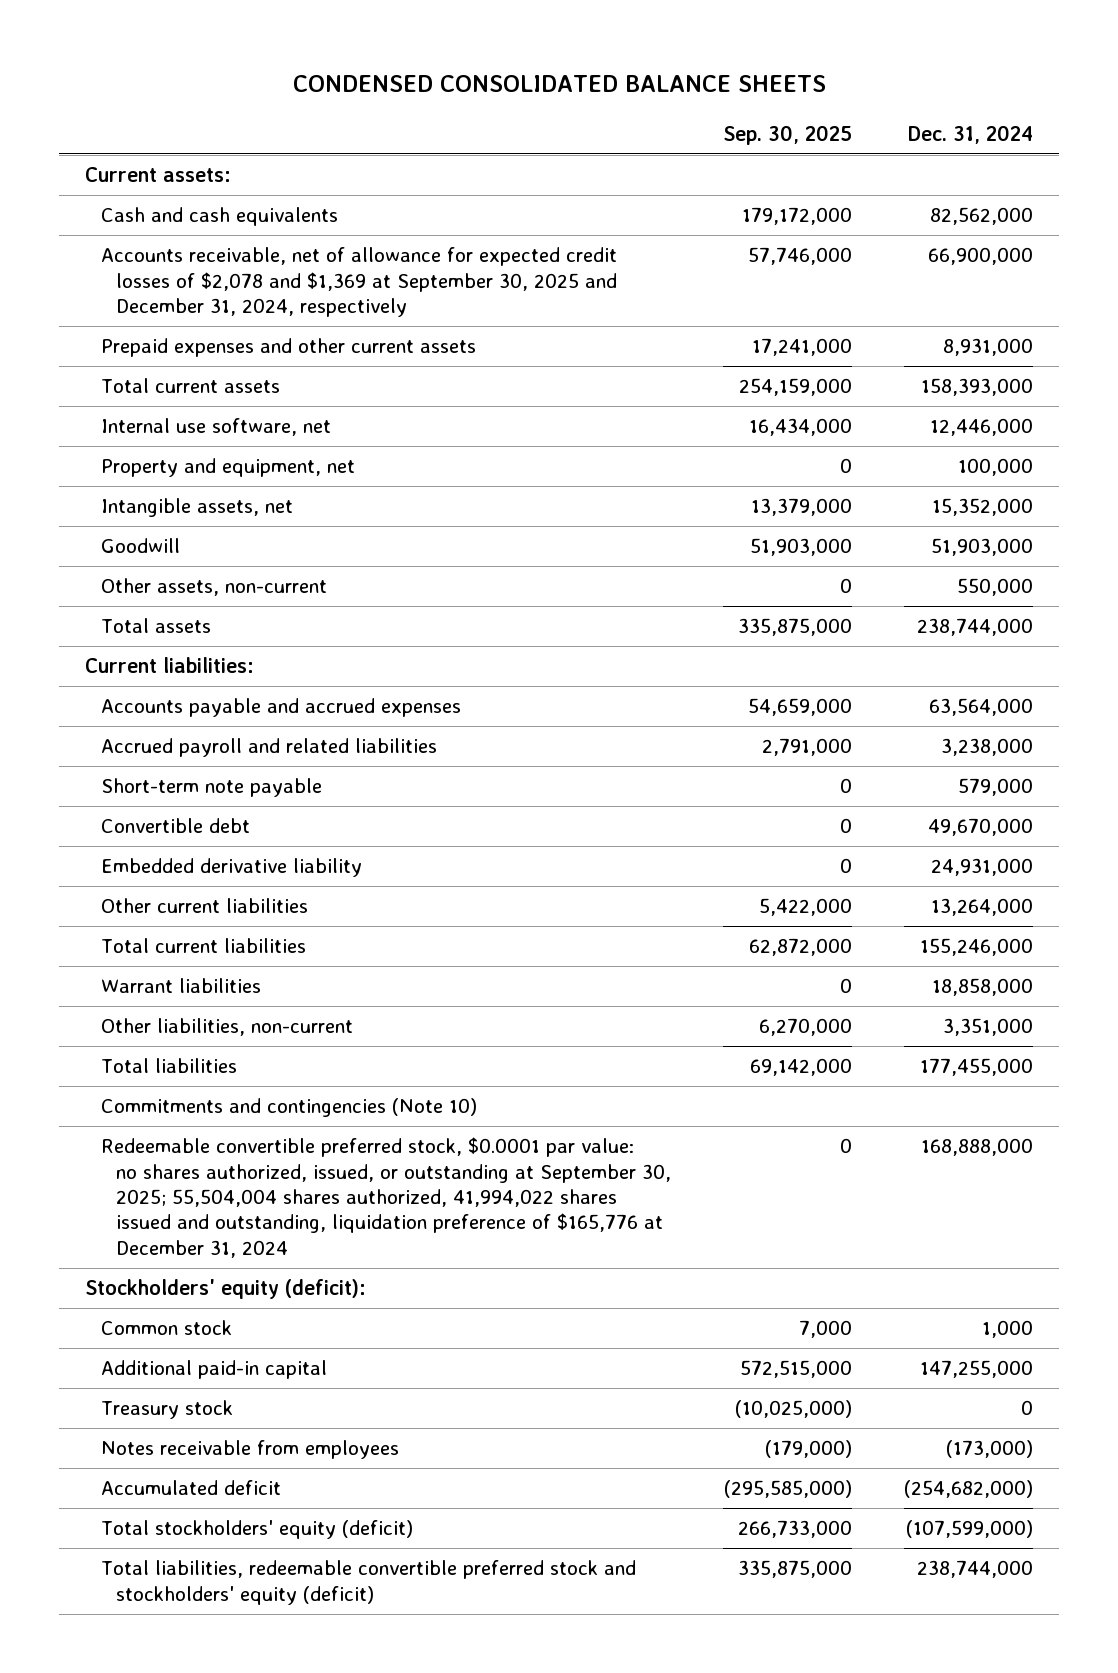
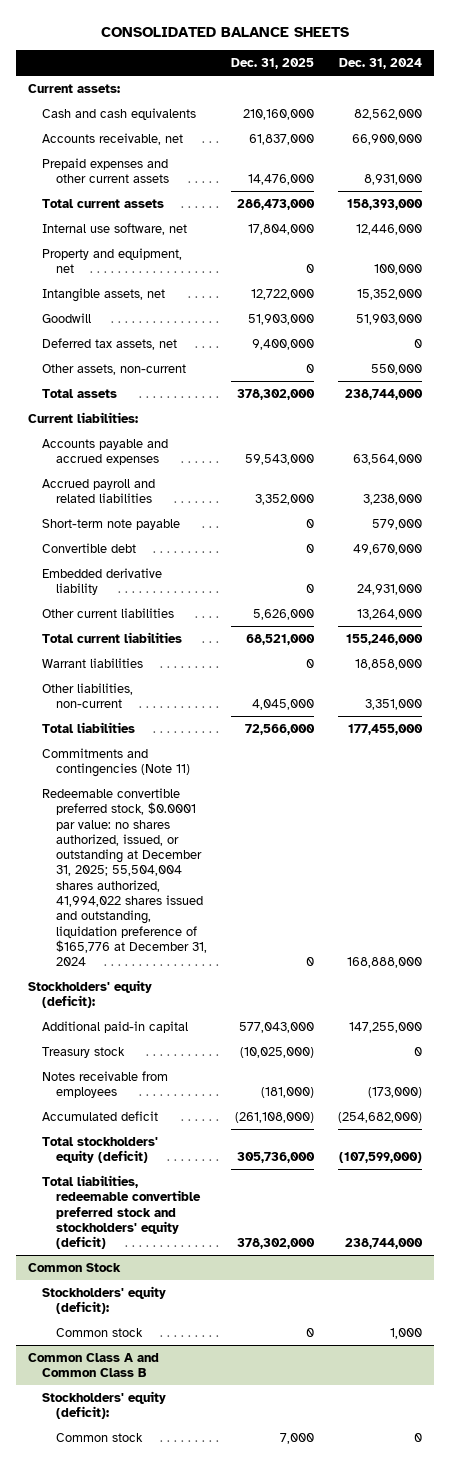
[292,75,826,93] CONDENSED CONSOLIDATED BALANCE SHEETS -> [101,26,350,37] CONSOLIDATED BALANCE SHEETS
[722,124,852,145] Sep. 30, 2025 -> none
none -> [230,57,314,69] Dec. 31, 2025
[100,247,617,317] Accounts receivable, net of allowance for expected credit losses of $2,078 and $1,369 at September 30, 2025 and December 31, 2024, respectively -> [42,133,184,146] Accounts receivable, net
none -> [42,338,178,351] Deferred tax assets, net
[100,1098,477,1118] Commitments and contingencies (Note 10) -> [42,748,191,778] Commitments and contingencies (Note 11)
[100,1137,671,1258] Redeemable convertible preferred stock, $0.0001 par value: no shares authorized, issued, or outstanding at September 30, 2025; 55,504,004 shares authorized, 41,994,022 shares issued and outstanding, liquidation preference of $165,776 at December 31, 2024 -> [42,788,208,967] Redeemable convertible preferred stock, $0.0001 par value: no shares authorized, issued, or outstanding at December 31, 2025; 55,504,004 shares authorized, 41,994,022 shares issued and outstanding, liquidation preference of $165,776 at December 31, 2024
[100,1320,232,1336] Common stock -> none
none -> [28,1263,122,1273] Common Stock
none -> [42,1286,167,1315] Stockholders' equity (deficit):
none -> [56,1328,144,1338] Common stock
none -> [28,1353,160,1378] Common Class A and Common Class B
none -> [42,1391,167,1420] Stockholders' equity (deficit):
none -> [56,1433,144,1443] Common stock

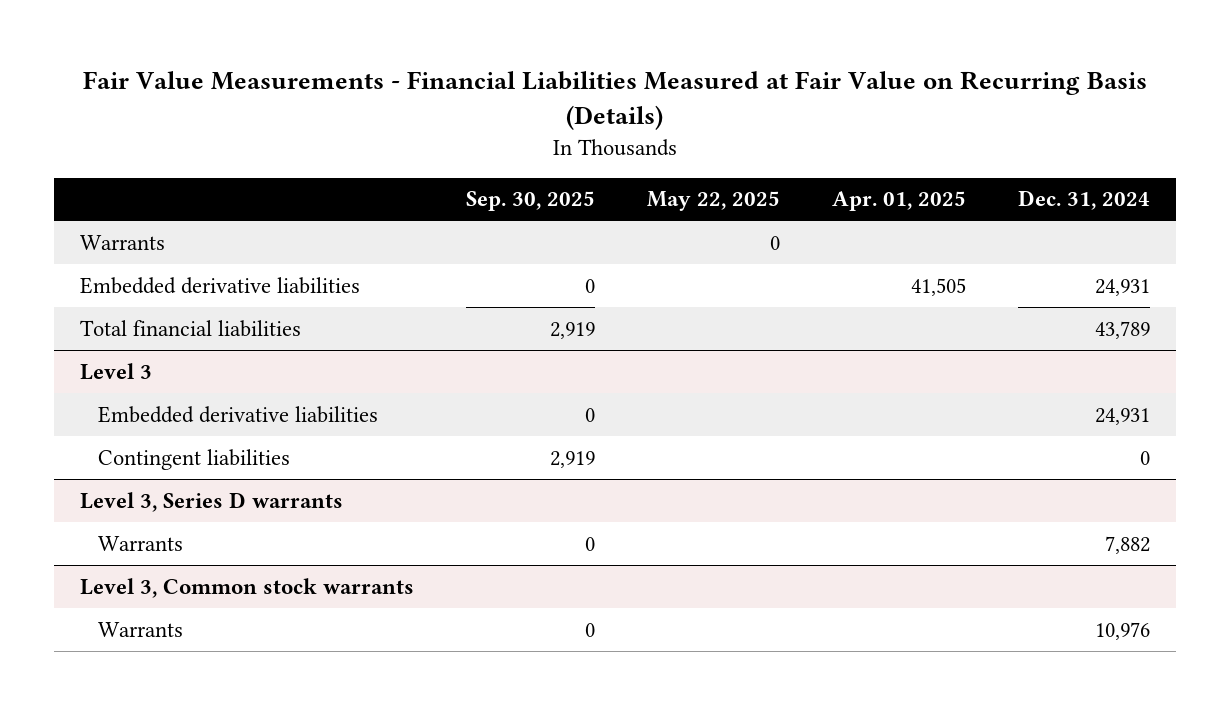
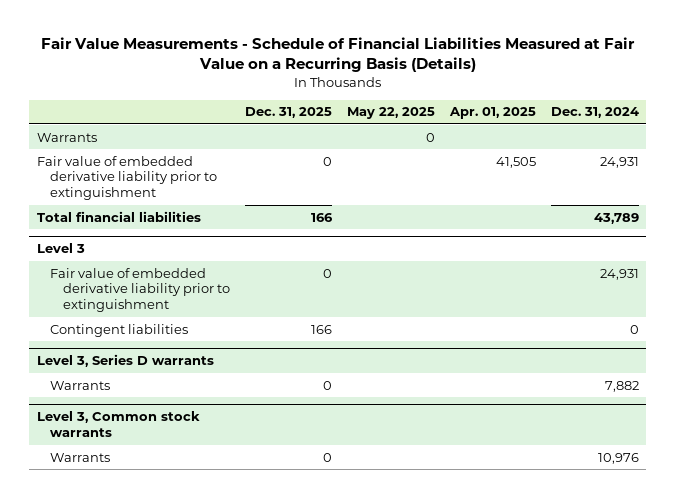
[83,71,1148,131] Fair Value Measurements - Financial Liabilities Measured at Fair Value on Recurring Basis (Details) -> [40,37,635,73] Fair Value Measurements - Schedule of Financial Liabilities Measured at Fair Value on a Recurring Basis (Details)
[466,191,596,212] Sep. 30, 2025 -> none
none -> [245,107,333,119] Dec. 31, 2025
[79,276,360,294] Embedded derivative liabilities -> [36,155,217,201] Fair value of embedded derivative liability prior to extinguishment
[97,405,378,423] Embedded derivative liabilities -> [49,267,231,313] Fair value of embedded derivative liability prior to extinguishment

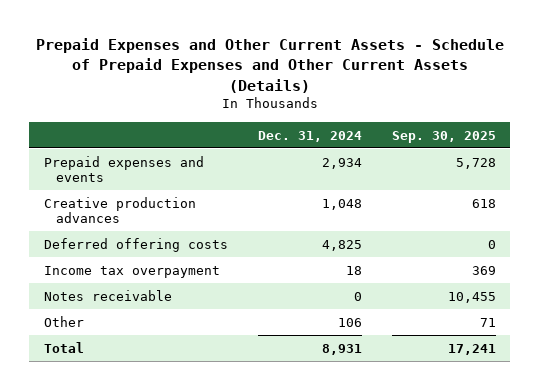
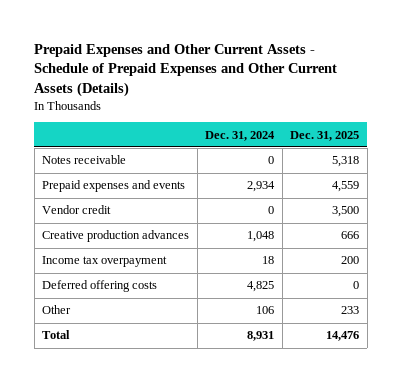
[391,130,496,143] Sep. 30, 2025 -> none
none -> [290,130,360,141] Dec. 31, 2025
[43,289,172,301] Notes receivable -> [42,155,127,165] Notes receivable
none -> [42,205,112,215] Vendor credit
[43,237,228,252] Deferred offering costs -> [42,280,158,293] Deferred offering costs

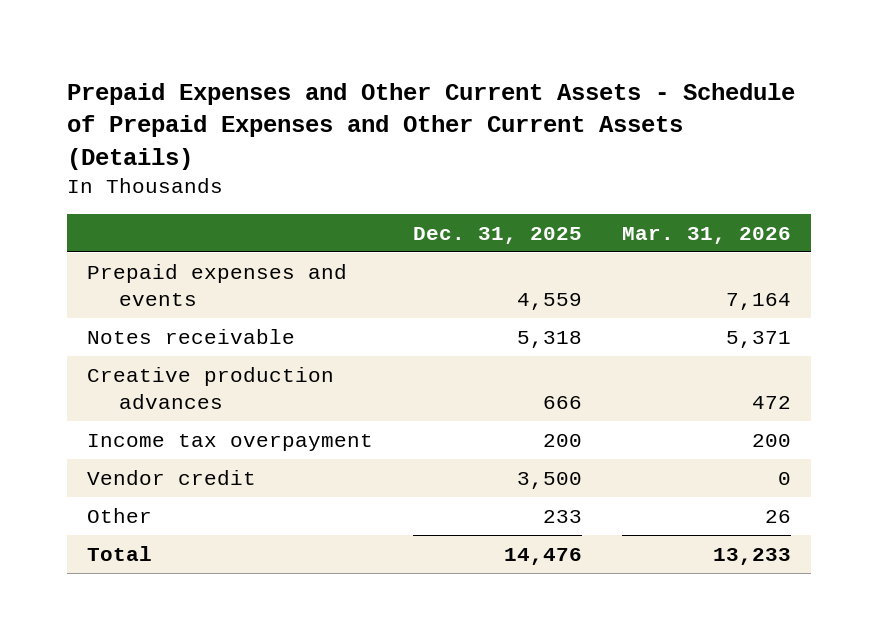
[205,130,276,141] Dec. 31, 2024 -> none
none -> [621,226,791,244] Mar. 31, 2026
[42,155,127,165] Notes receivable -> [87,329,296,345] Notes receivable
[42,280,158,293] Deferred offering costs -> none
[42,205,112,215] Vendor credit -> [87,470,257,486] Vendor credit

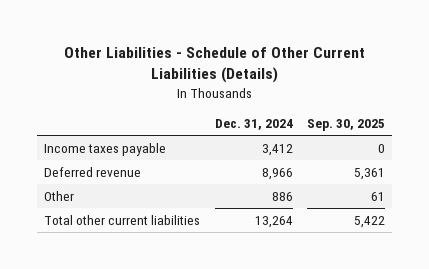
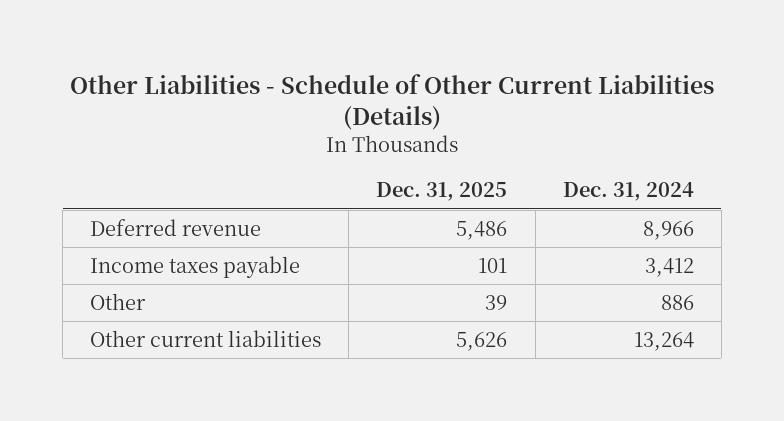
[307,119,386,132] Sep. 30, 2025 -> none
none -> [376,182,508,202] Dec. 31, 2025
[43,142,166,156] Income taxes payable -> [90,255,301,278] Income taxes payable
[43,214,200,225] Total other current liabilities -> [90,329,322,347] Other current liabilities

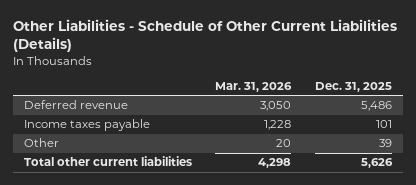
[562,182,694,202] Dec. 31, 2024 -> none
none -> [215,82,293,93] Mar. 31, 2026
[90,329,322,347] Other current liabilities -> [24,156,193,167] Total other current liabilities

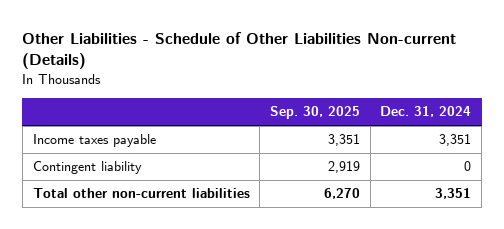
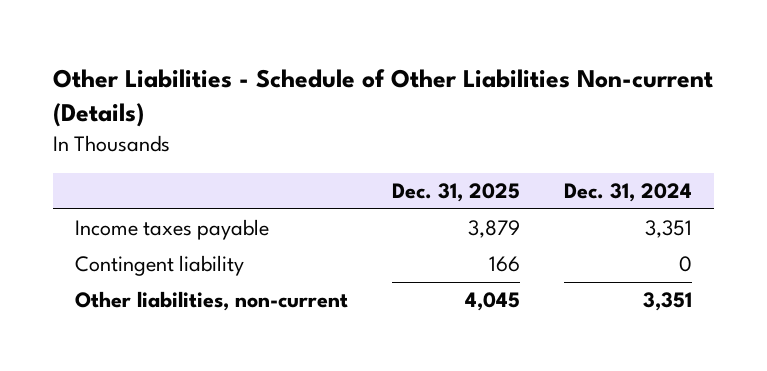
[270,106,361,120] Sep. 30, 2025 -> none
none -> [391,183,520,203] Dec. 31, 2025
[32,188,250,199] Total other non-current liabilities -> [74,291,348,312] Other liabilities, non-current

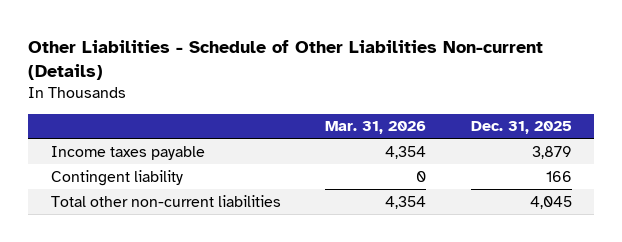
[563,183,692,203] Dec. 31, 2024 -> none
none -> [325,121,427,135] Mar. 31, 2026
[74,291,348,312] Other liabilities, non-current -> [50,194,281,207] Total other non-current liabilities

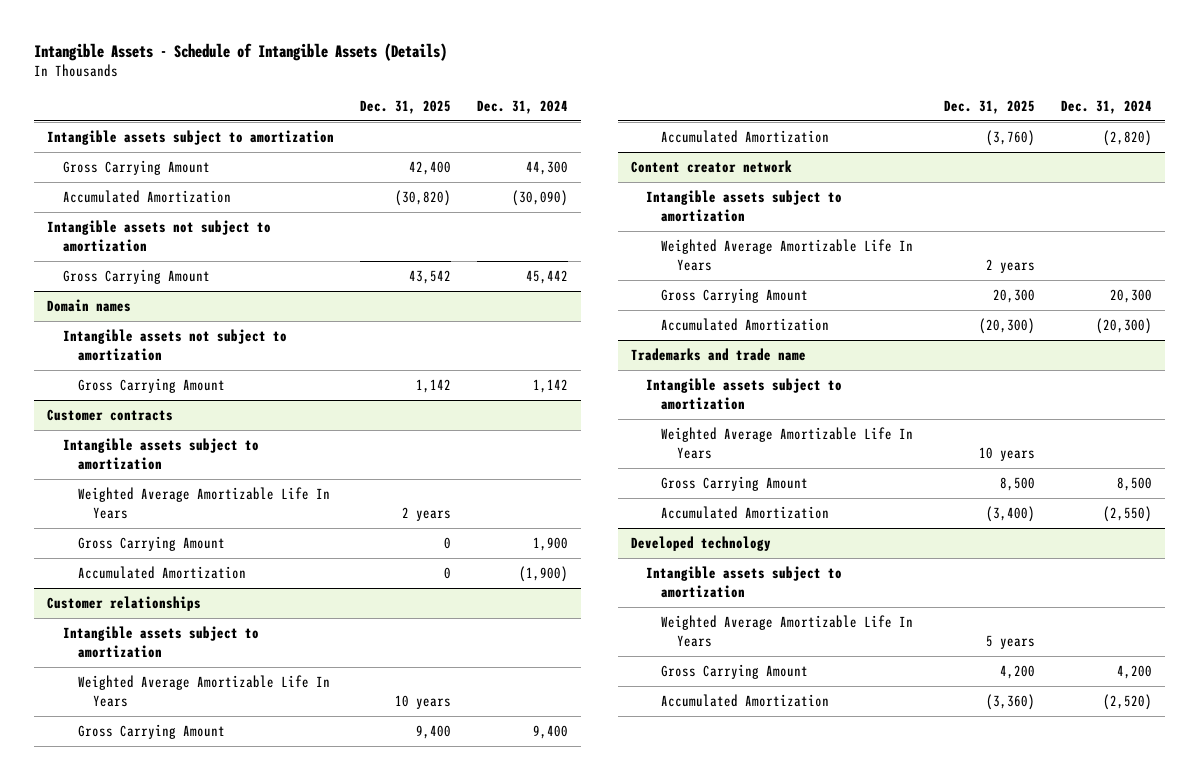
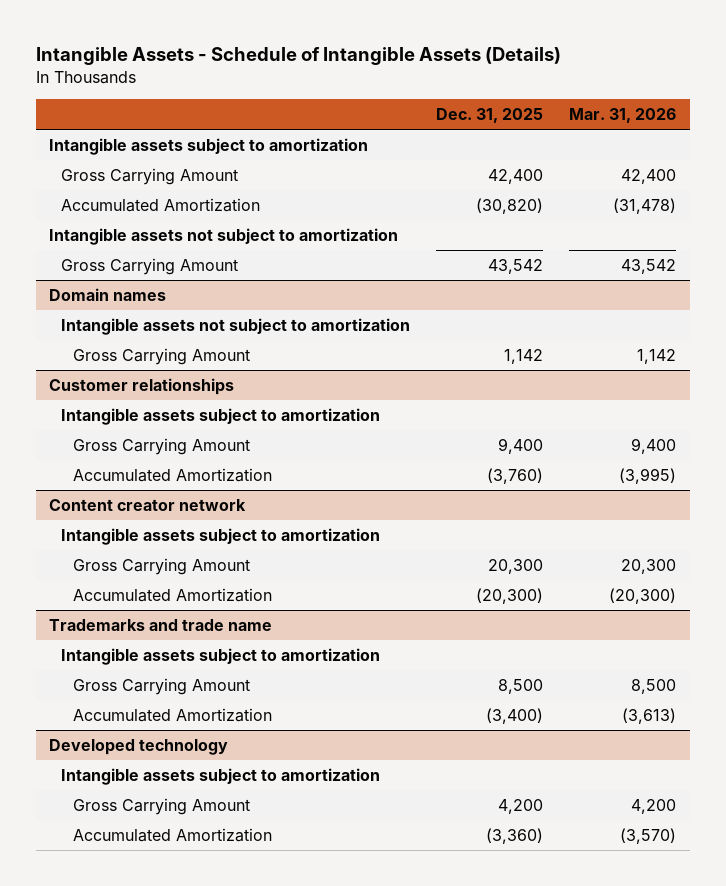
[477,99,569,114] Dec. 31, 2024 -> none
none -> [569,108,677,124] Mar. 31, 2026
[47,409,174,422] Customer contracts -> none
[62,438,259,470] Intangible assets subject to amortization -> none
[77,487,330,519] Weighted Average Amortizable Life In Years -> none
[77,536,225,552] Gross Carrying Amount -> none
[77,566,246,580] Accumulated Amortization -> none
[77,675,330,707] Weighted Average Amortizable Life In Years -> none
[661,239,914,271] Weighted Average Amortizable Life In Years -> none
[661,427,914,459] Weighted Average Amortizable Life In Years -> none
[661,615,914,647] Weighted Average Amortizable Life In Years -> none

